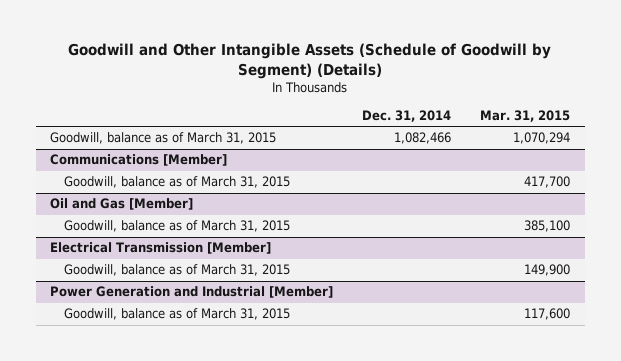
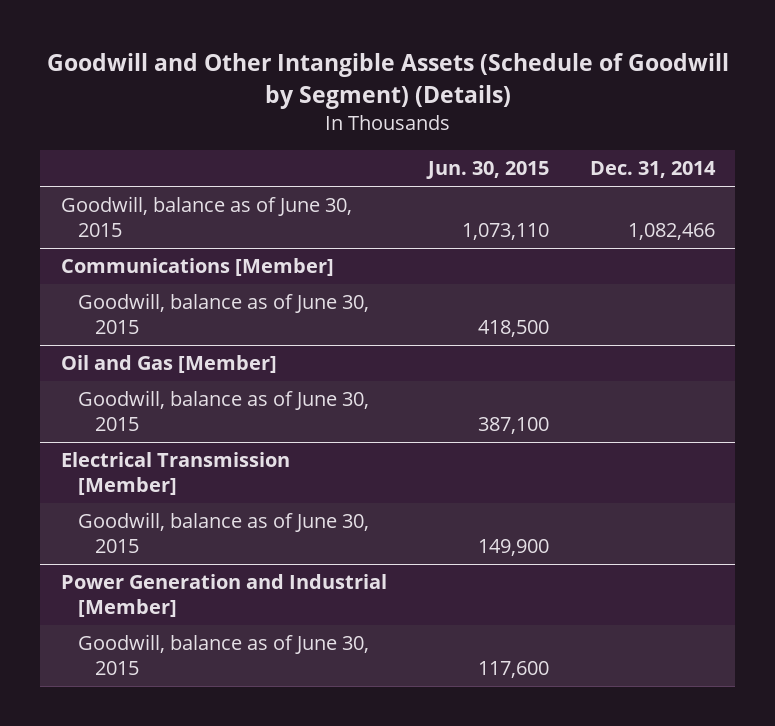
[480,110,571,123] Mar. 31, 2015 -> none
none -> [425,161,549,180] Jun. 30, 2015
[50,132,277,145] Goodwill, balance as of March 31, 2015 -> [60,196,352,237] Goodwill, balance as of June 30, 2015
[63,176,290,189] Goodwill, balance as of March 31, 2015 -> [77,293,369,334] Goodwill, balance as of June 30, 2015
[63,220,290,233] Goodwill, balance as of March 31, 2015 -> [77,390,369,431] Goodwill, balance as of June 30, 2015
[63,264,290,277] Goodwill, balance as of March 31, 2015 -> [77,512,369,553] Goodwill, balance as of June 30, 2015
[63,308,290,321] Goodwill, balance as of March 31, 2015 -> [77,634,369,675] Goodwill, balance as of June 30, 2015

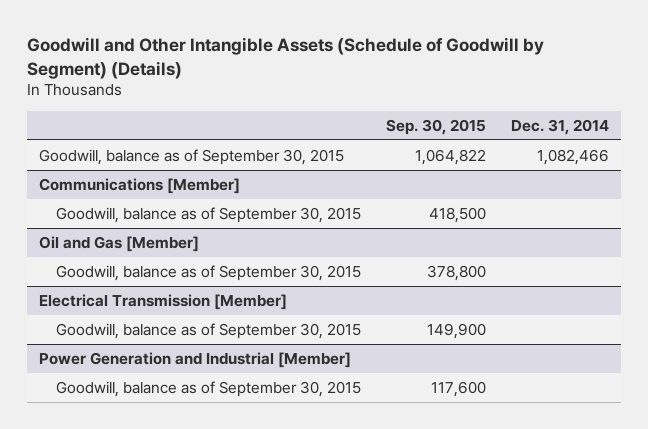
[425,161,549,180] Jun. 30, 2015 -> none
none -> [385,118,486,135] Sep. 30, 2015
[60,196,352,237] Goodwill, balance as of June 30, 2015 -> [39,149,345,166] Goodwill, balance as of September 30, 2015
[77,293,369,334] Goodwill, balance as of June 30, 2015 -> [56,207,362,224] Goodwill, balance as of September 30, 2015
[77,390,369,431] Goodwill, balance as of June 30, 2015 -> [56,265,362,282] Goodwill, balance as of September 30, 2015
[77,512,369,553] Goodwill, balance as of June 30, 2015 -> [56,323,362,340] Goodwill, balance as of September 30, 2015
[77,634,369,675] Goodwill, balance as of June 30, 2015 -> [56,381,362,398] Goodwill, balance as of September 30, 2015

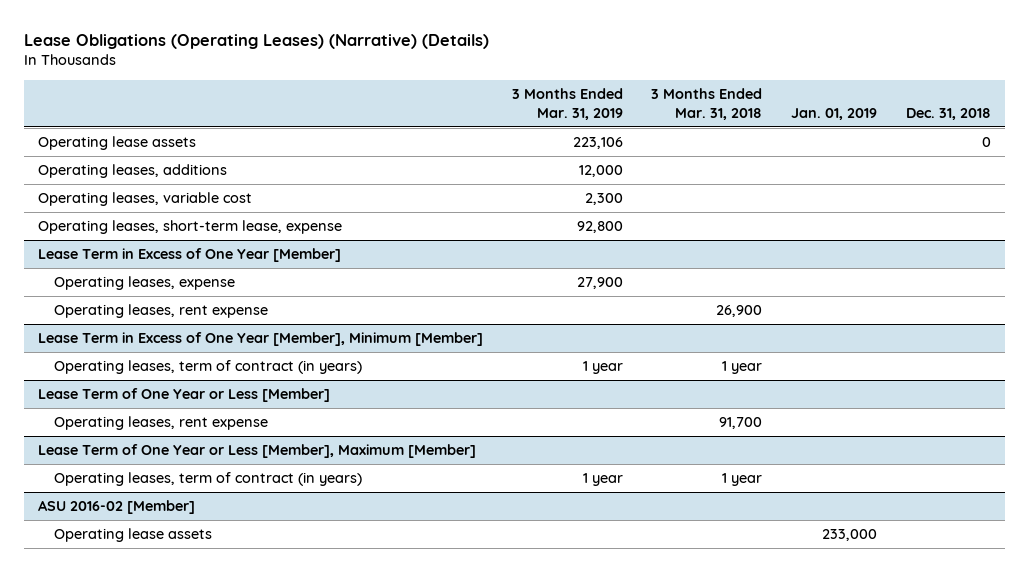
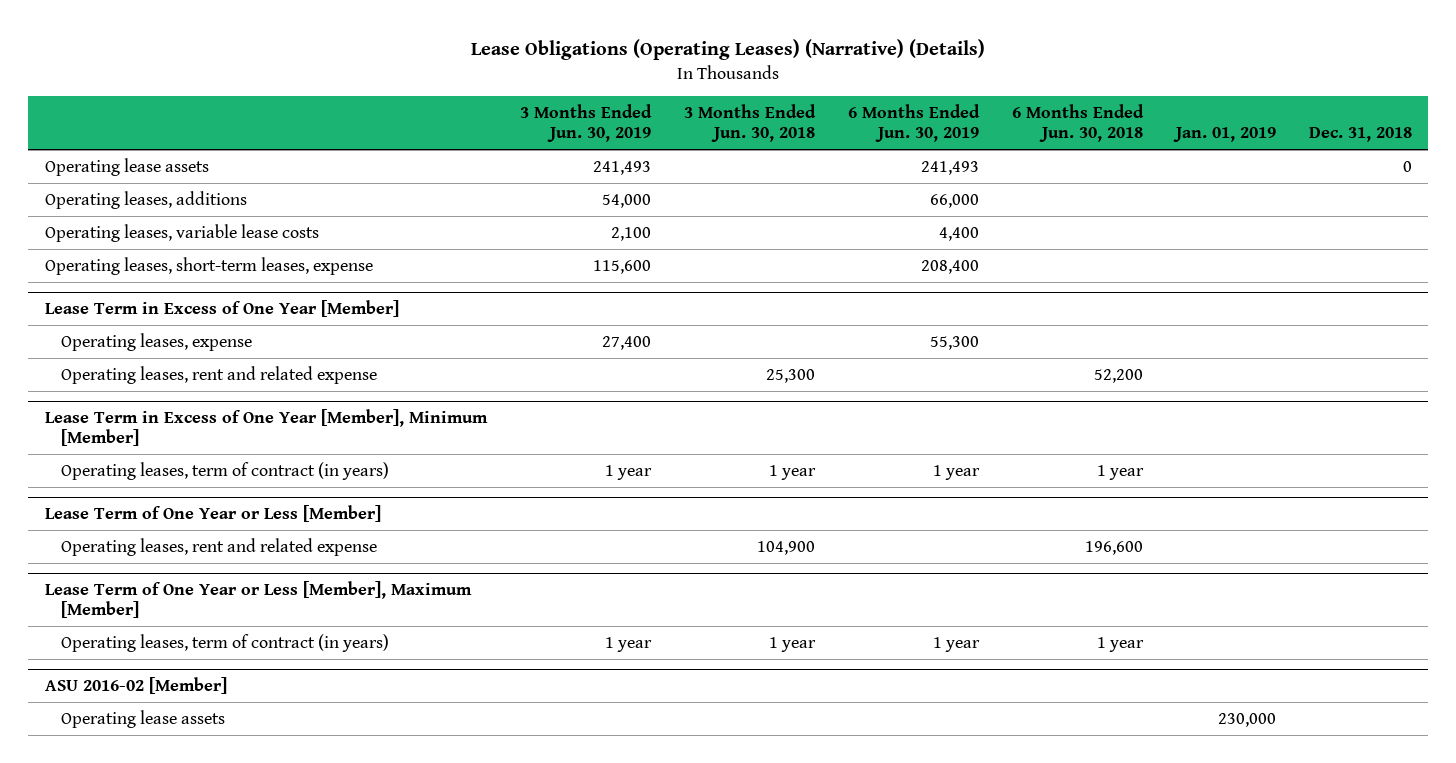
[511,88,623,120] 3 Months Ended Mar. 31, 2019 -> none
[651,88,763,120] 3 Months Ended Mar. 31, 2018 -> none
none -> [519,104,652,143] 3 Months Ended Jun. 30, 2019
none -> [683,104,816,143] 3 Months Ended Jun. 30, 2018
none -> [847,104,980,143] 6 Months Ended Jun. 30, 2019
none -> [1011,104,1144,143] 6 Months Ended Jun. 30, 2018
[37,192,252,207] Operating leases, variable cost -> [44,223,319,242] Operating leases, variable lease costs
[37,220,342,235] Operating leases, short-term lease, expense -> [44,256,373,275] Operating leases, short-term leases, expense
[54,304,269,319] Operating leases, rent expense -> [61,365,378,384] Operating leases, rent and related expense
[54,416,269,431] Operating leases, rent expense -> [61,537,378,556] Operating leases, rent and related expense
[821,529,877,542] 233,000 -> [1217,712,1276,727] 230,000

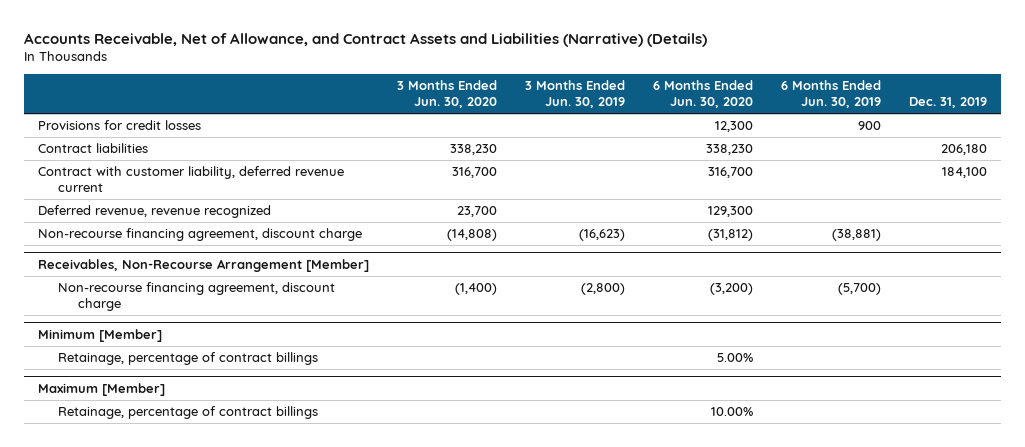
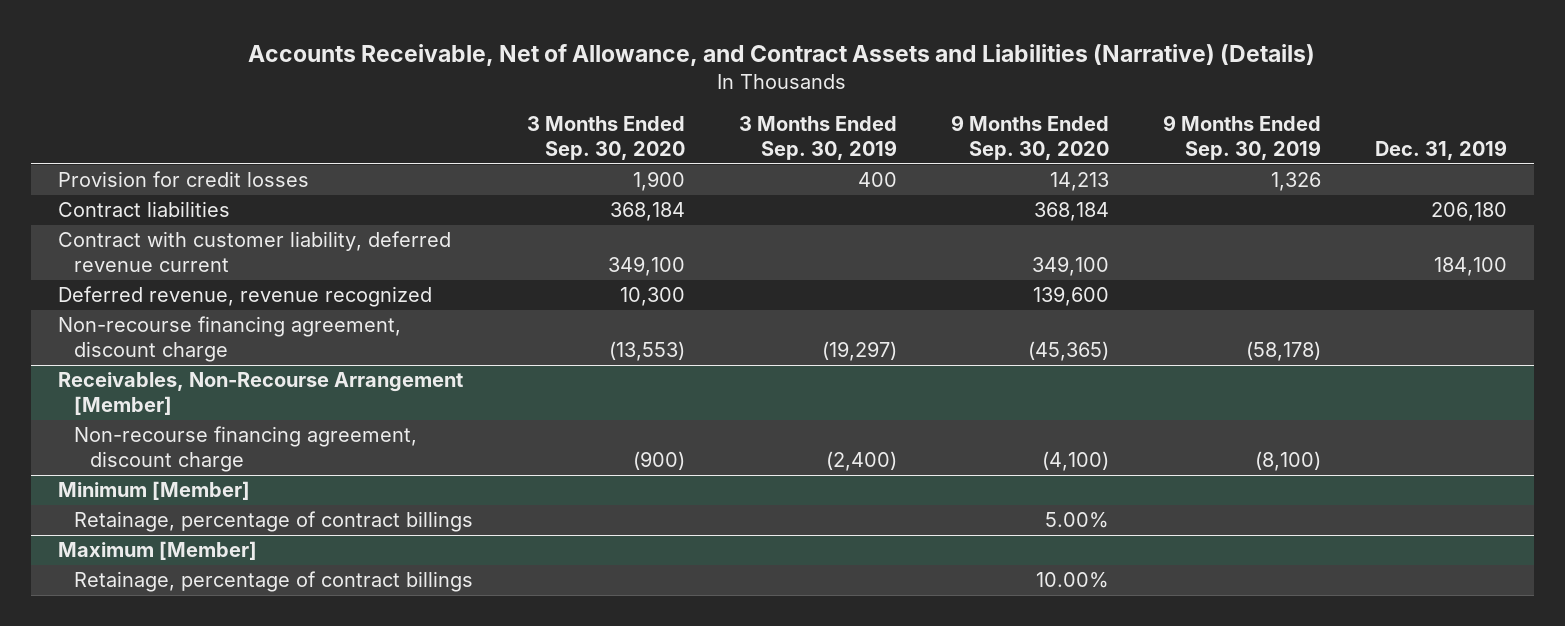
[396,80,497,109] 3 Months Ended Jun. 30, 2020 -> none
[524,80,625,109] 3 Months Ended Jun. 30, 2019 -> none
[653,80,754,109] 6 Months Ended Jun. 30, 2020 -> none
[781,80,882,109] 6 Months Ended Jun. 30, 2019 -> none
none -> [526,116,685,161] 3 Months Ended Sep. 30, 2020
none -> [738,116,897,161] 3 Months Ended Sep. 30, 2019
none -> [951,115,1110,161] 9 Months Ended Sep. 30, 2020
none -> [1163,115,1322,161] 9 Months Ended Sep. 30, 2019
[37,120,201,131] Provisions for credit losses -> [57,171,309,188] Provision for credit losses

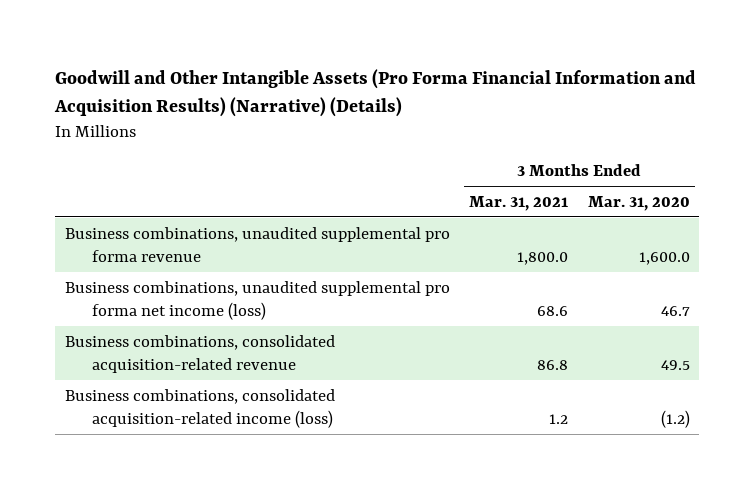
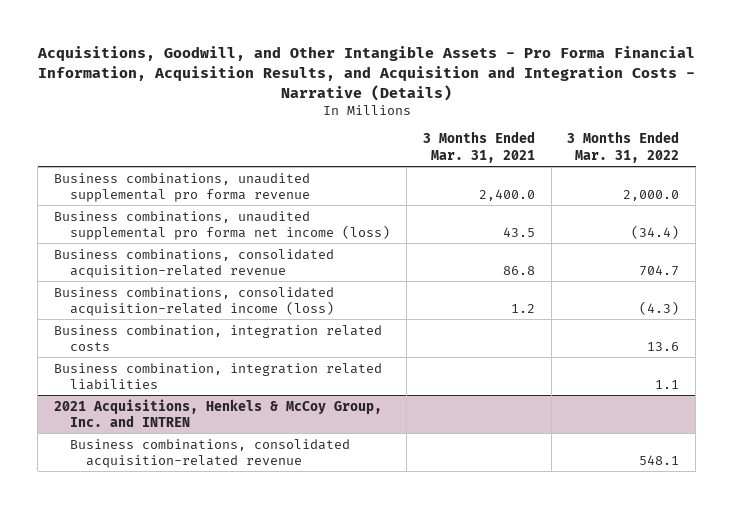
[53,68,696,118] Goodwill and Other Intangible Assets (Pro Forma Financial Information and Acquisition Results) (Narrative) (Details) -> [36,45,695,101] Acquisitions, Goodwill, and Other Intangible Assets - Pro Forma Financial Information, Acquisition Results, and Acquisition and Integration Costs - Narrative (Details)
[587,195,690,211] Mar. 31, 2020 -> none
none -> [567,131,680,163] 3 Months Ended Mar. 31, 2022
[517,252,569,266] 1,800.0 -> [478,188,535,201] 2,400.0
[537,306,569,317] 68.6 -> [502,226,535,237] 43.5
none -> [54,324,383,351] Business combination, integration related costs
none -> [54,362,383,390] Business combination, integration related liabilities
none -> [54,398,383,427] 2021 Acquisitions, Henkels & McCoy Group, Inc. and INTREN
none -> [70,438,351,468] Business combinations, consolidated acquisition-related revenue

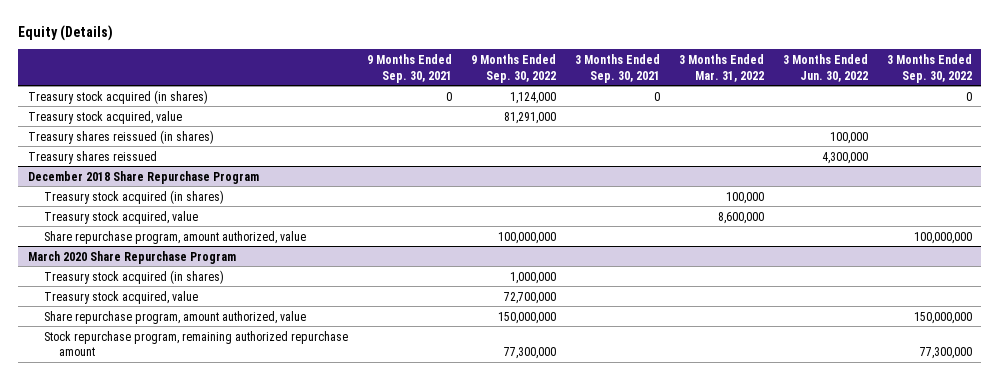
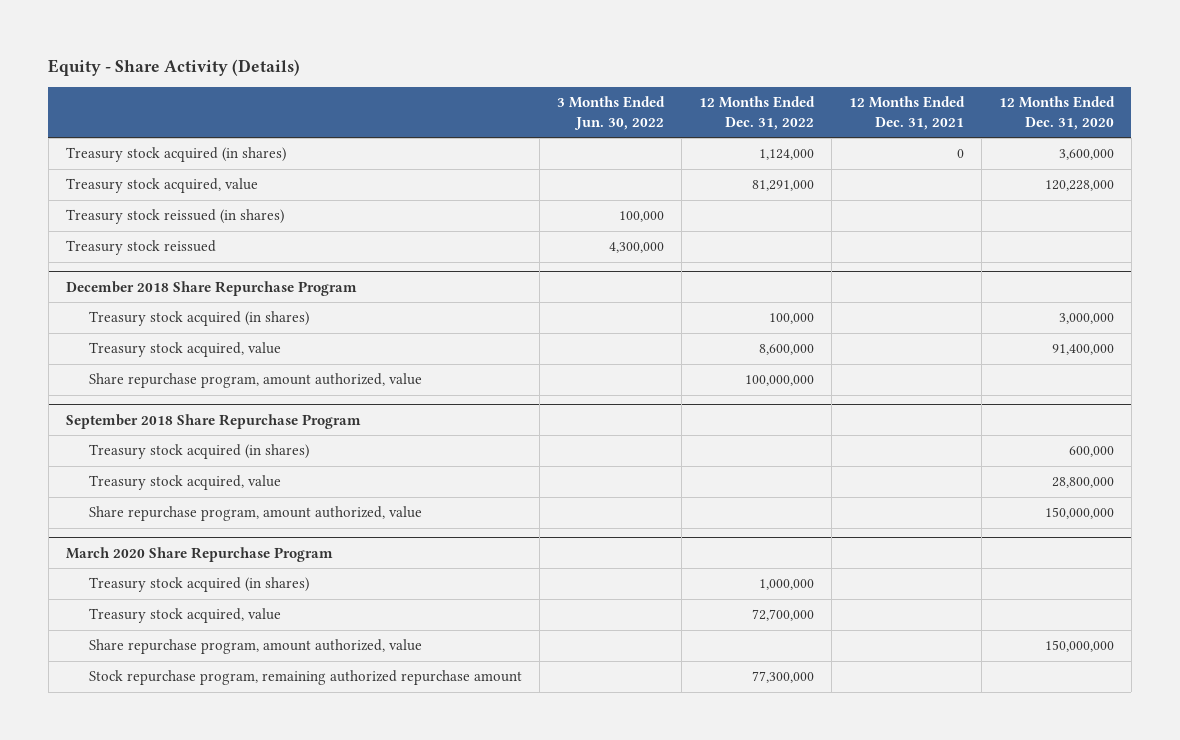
[18,25,114,42] Equity (Details) -> [48,58,301,76] Equity - Share Activity (Details)
[366,54,452,83] 9 Months Ended Sep. 30, 2021 -> none
[470,54,556,83] 9 Months Ended Sep. 30, 2022 -> none
[574,54,660,83] 3 Months Ended Sep. 30, 2021 -> none
[678,54,764,82] 3 Months Ended Mar. 31, 2022 -> none
[886,54,972,83] 3 Months Ended Sep. 30, 2022 -> none
none -> [699,96,816,130] 12 Months Ended Dec. 31, 2022
none -> [849,96,966,130] 12 Months Ended Dec. 31, 2021
none -> [998,96,1115,130] 12 Months Ended Dec. 31, 2020
[27,129,214,144] Treasury shares reissued (in shares) -> [65,209,284,225] Treasury stock reissued (in shares)
[27,150,157,164] Treasury shares reissued -> [65,240,216,256] Treasury stock reissued
none -> [65,413,361,429] September 2018 Share Repurchase Program
none -> [89,444,310,460] Treasury stock acquired (in shares)
none -> [89,475,282,491] Treasury stock acquired, value
none -> [89,506,423,522] Share repurchase program, amount authorized, value

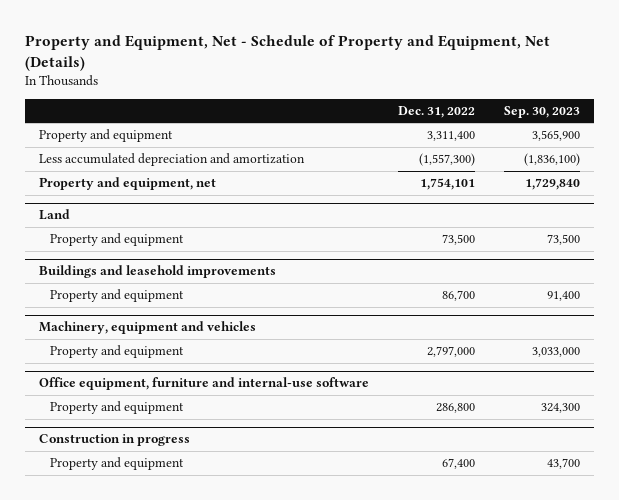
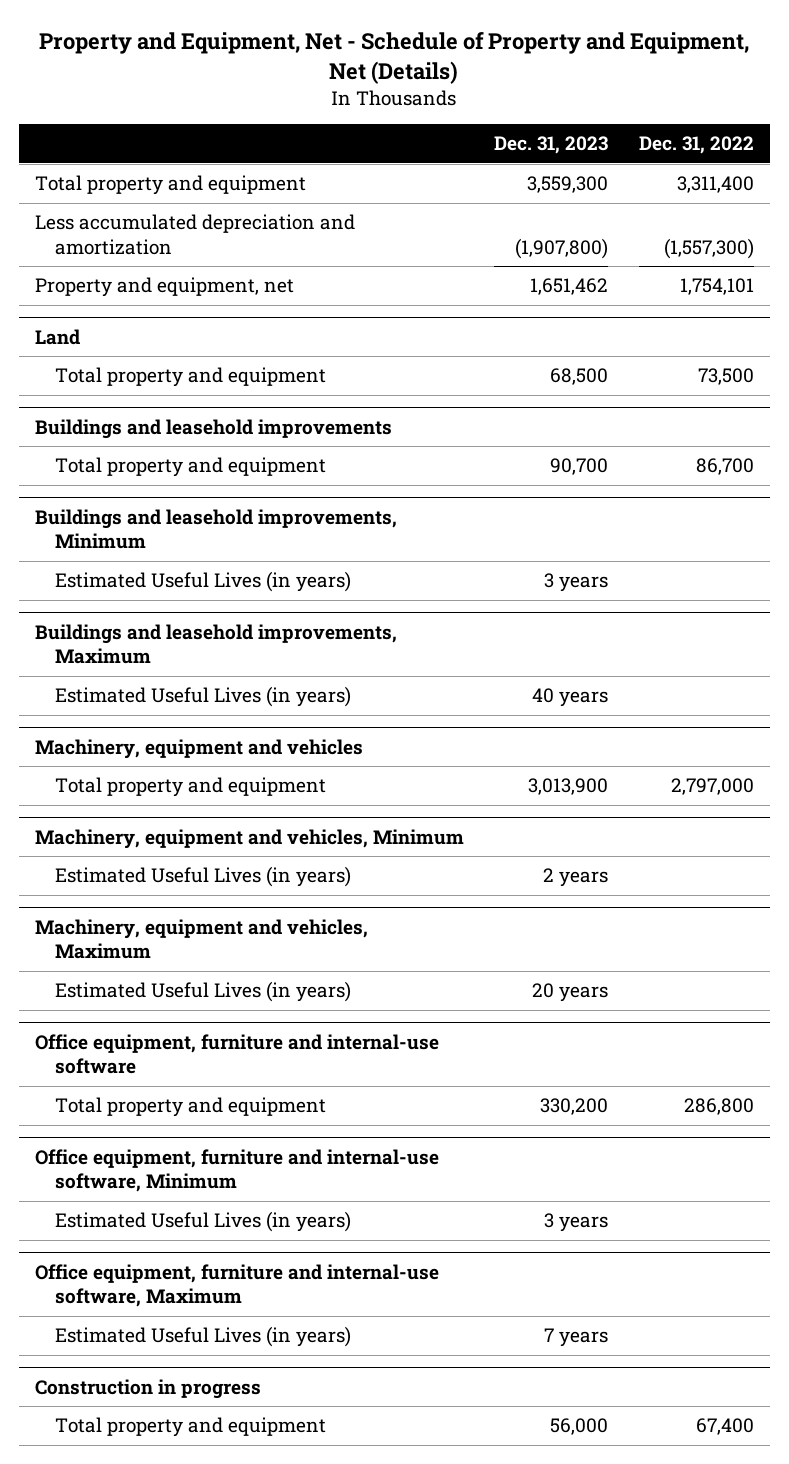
[503,105,580,118] Sep. 30, 2023 -> none
none -> [494,136,609,155] Dec. 31, 2023
[39,129,174,143] Property and equipment -> [34,175,306,196] Total property and equipment
[49,233,184,247] Property and equipment -> [55,367,327,388] Total property and equipment
[49,289,184,303] Property and equipment -> [55,457,327,478] Total property and equipment
none -> [34,508,397,550] Buildings and leasehold improvements, Minimum
none -> [55,571,352,593] Estimated Useful Lives (in years)
none -> [34,623,397,665] Buildings and leasehold improvements, Maximum
none -> [55,686,352,708] Estimated Useful Lives (in years)
[49,345,184,359] Property and equipment -> [55,777,327,798] Total property and equipment
none -> [34,828,464,849] Machinery, equipment and vehicles, Minimum
none -> [55,866,352,888] Estimated Useful Lives (in years)
none -> [34,918,368,960] Machinery, equipment and vehicles, Maximum
none -> [55,981,352,1003] Estimated Useful Lives (in years)
[49,401,184,415] Property and equipment -> [55,1097,327,1118] Total property and equipment
none -> [34,1148,439,1193] Office equipment, furniture and internal-use software, Minimum
none -> [55,1211,352,1233] Estimated Useful Lives (in years)
none -> [34,1263,439,1308] Office equipment, furniture and internal-use software, Maximum
none -> [55,1326,352,1348] Estimated Useful Lives (in years)
[49,457,184,471] Property and equipment -> [55,1417,327,1438] Total property and equipment

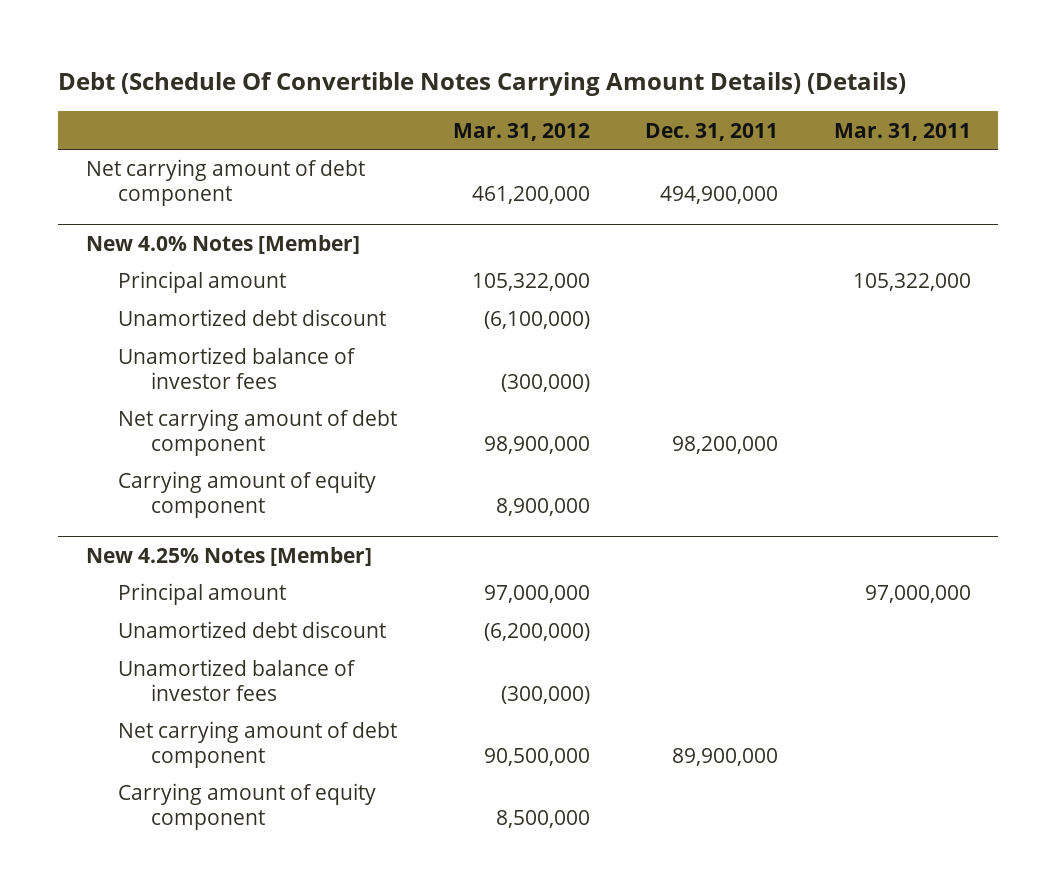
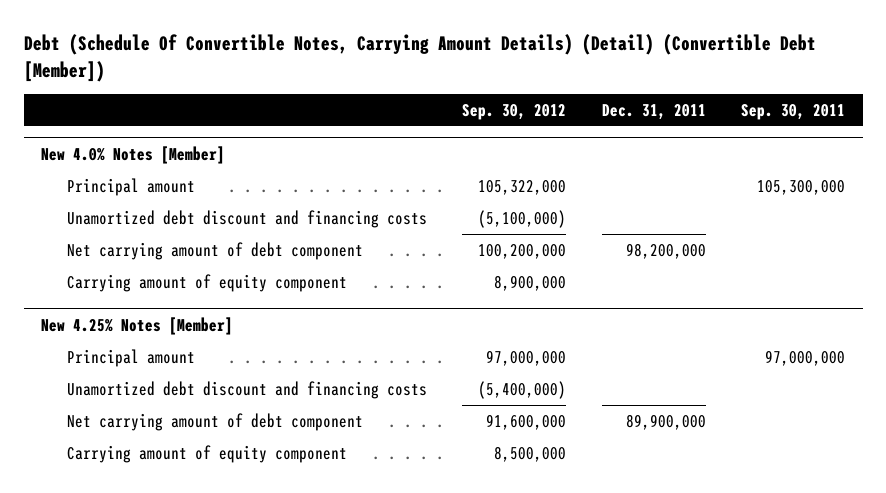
[57,72,906,97] Debt (Schedule Of Convertible Notes Carrying Amount Details) (Details) -> [23,34,816,82] Debt (Schedule Of Convertible Notes, Carrying Amount Details) (Detail) (Convertible Debt [Member])
[452,122,590,141] Mar. 31, 2012 -> none
[833,122,971,141] Mar. 31, 2011 -> none
none -> [462,103,567,120] Sep. 30, 2012
none -> [741,103,846,120] Sep. 30, 2011
[85,159,365,206] Net carrying amount of debt component -> none
[118,347,357,389] Unamortized balance of investor fees -> none
[118,309,387,327] Unamortized debt discount -> [66,210,427,229] Unamortized debt discount and financing costs
[118,659,357,701] Unamortized balance of investor fees -> none
[118,621,387,639] Unamortized debt discount -> [66,381,427,400] Unamortized debt discount and financing costs

